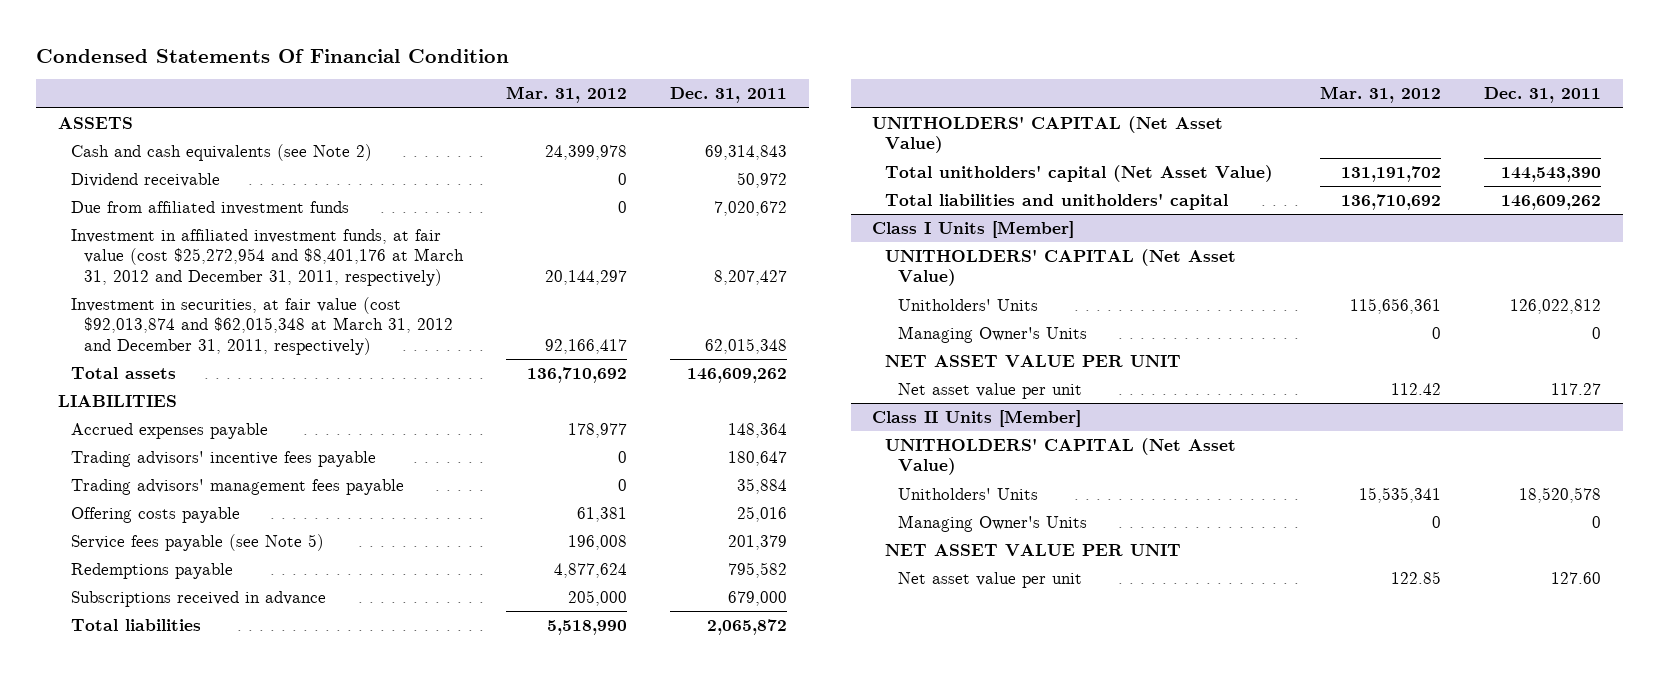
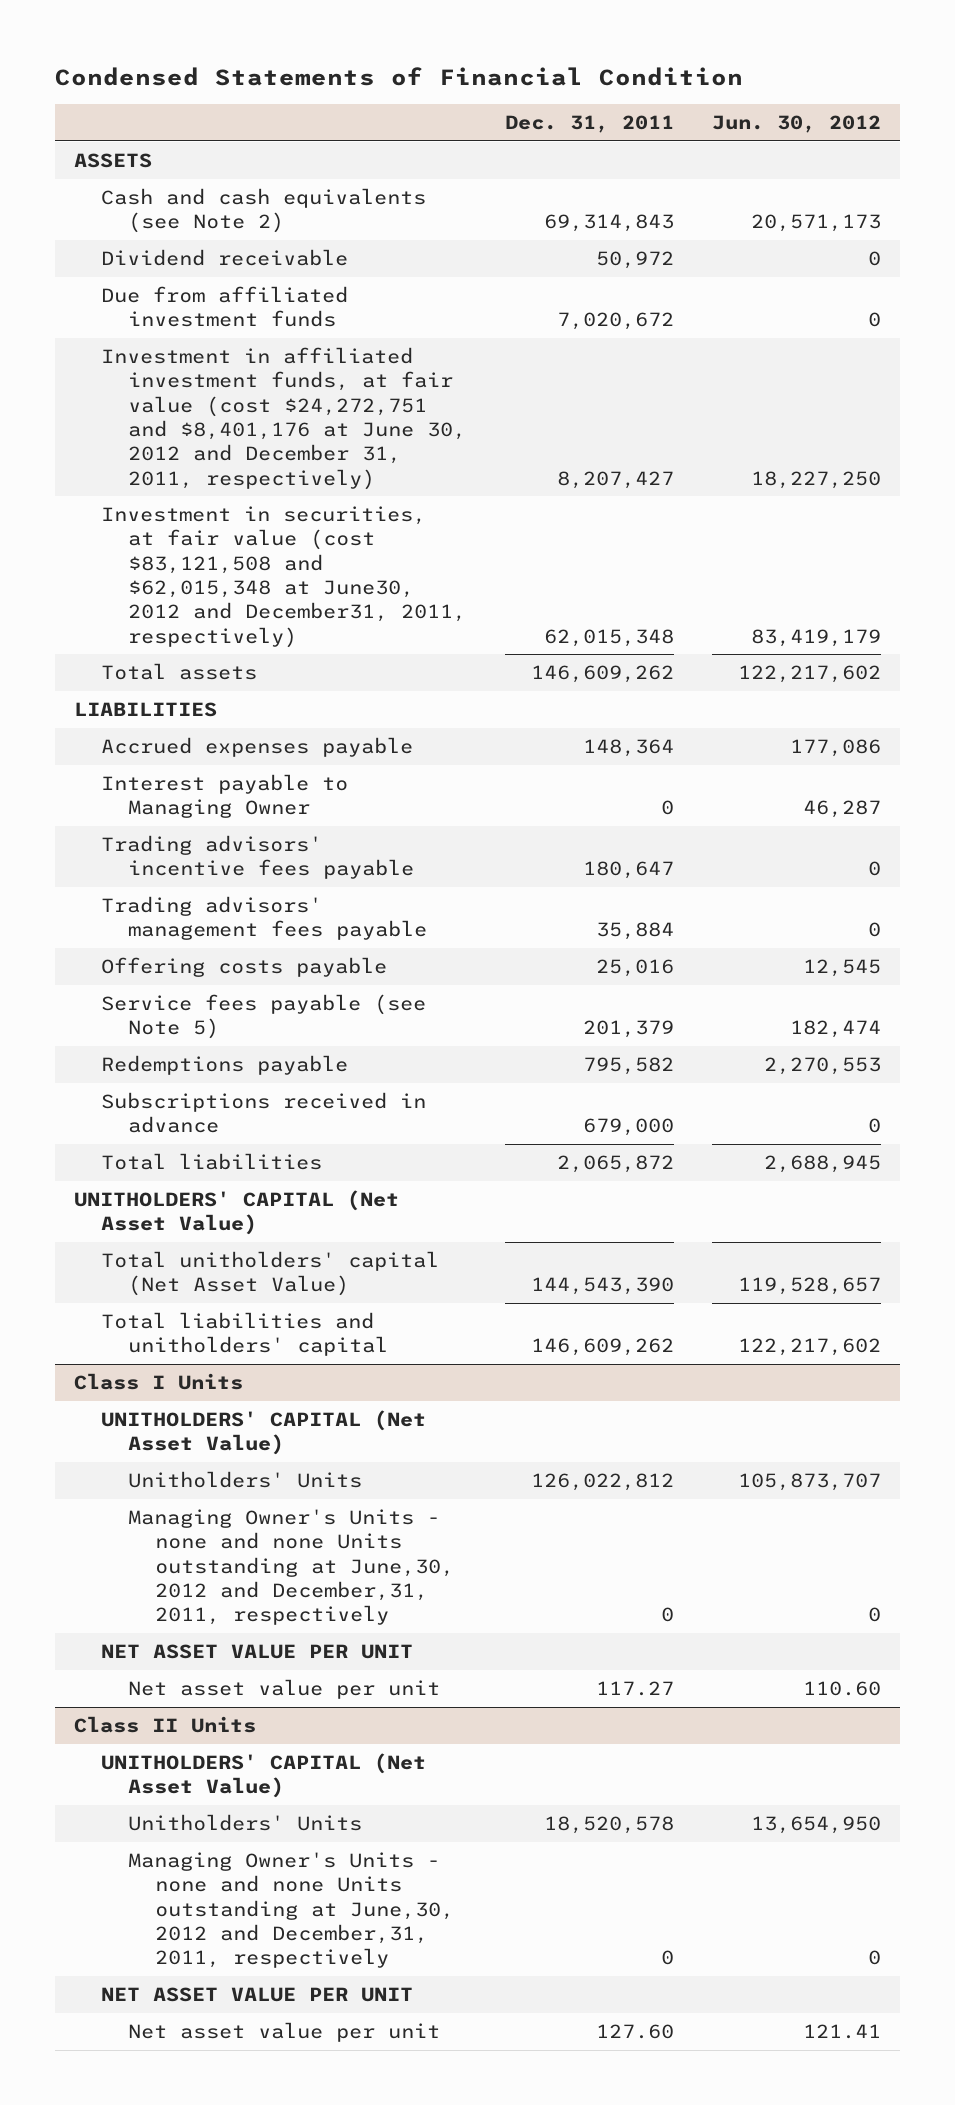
[36,48,510,63] Condensed Statements Of Financial Condition -> [54,66,743,86] Condensed Statements of Financial Condition
[506,86,628,104] Mar. 31, 2012 -> none
none -> [711,114,881,133] Jun. 30, 2012
[70,228,464,287] Investment in affiliated investment funds, at fair value (cost $25,272,954 and $8,401,176 at March 31, 2012 and December 31, 2011, respectively) -> [101,347,467,490] Investment in affiliated investment funds, at fair value (cost $24,272,751 and $8,401,176 at June 30, 2012 and December 31, 2011, respectively)
[70,296,453,356] Investment in securities, at fair value (cost $92,013,874 and $62,015,348 at March 31, 2012 and December 31, 2011, respectively) -> [101,506,467,648] Investment in securities, at fair value (cost $83,121,508 and $62,015,348 at June30, 2012 and December31, 2011, respectively)
none -> [101,774,349,819] Interest payable to Managing Owner
[872,220,1075,238] Class I Units [Member] -> [73,1373,243,1391] Class I Units
[898,325,1088,343] Managing Owner's Units -> none
none -> [128,1509,455,1626] Managing Owner's Units - none and none Units outstanding at June,30, 2012 and December,31, 2011, respectively
[872,409,1082,427] Class II Units [Member] -> [73,1716,256,1734] Class II Units
[898,514,1088,532] Managing Owner's Units -> none
none -> [128,1852,455,1969] Managing Owner's Units - none and none Units outstanding at June,30, 2012 and December,31, 2011, respectively

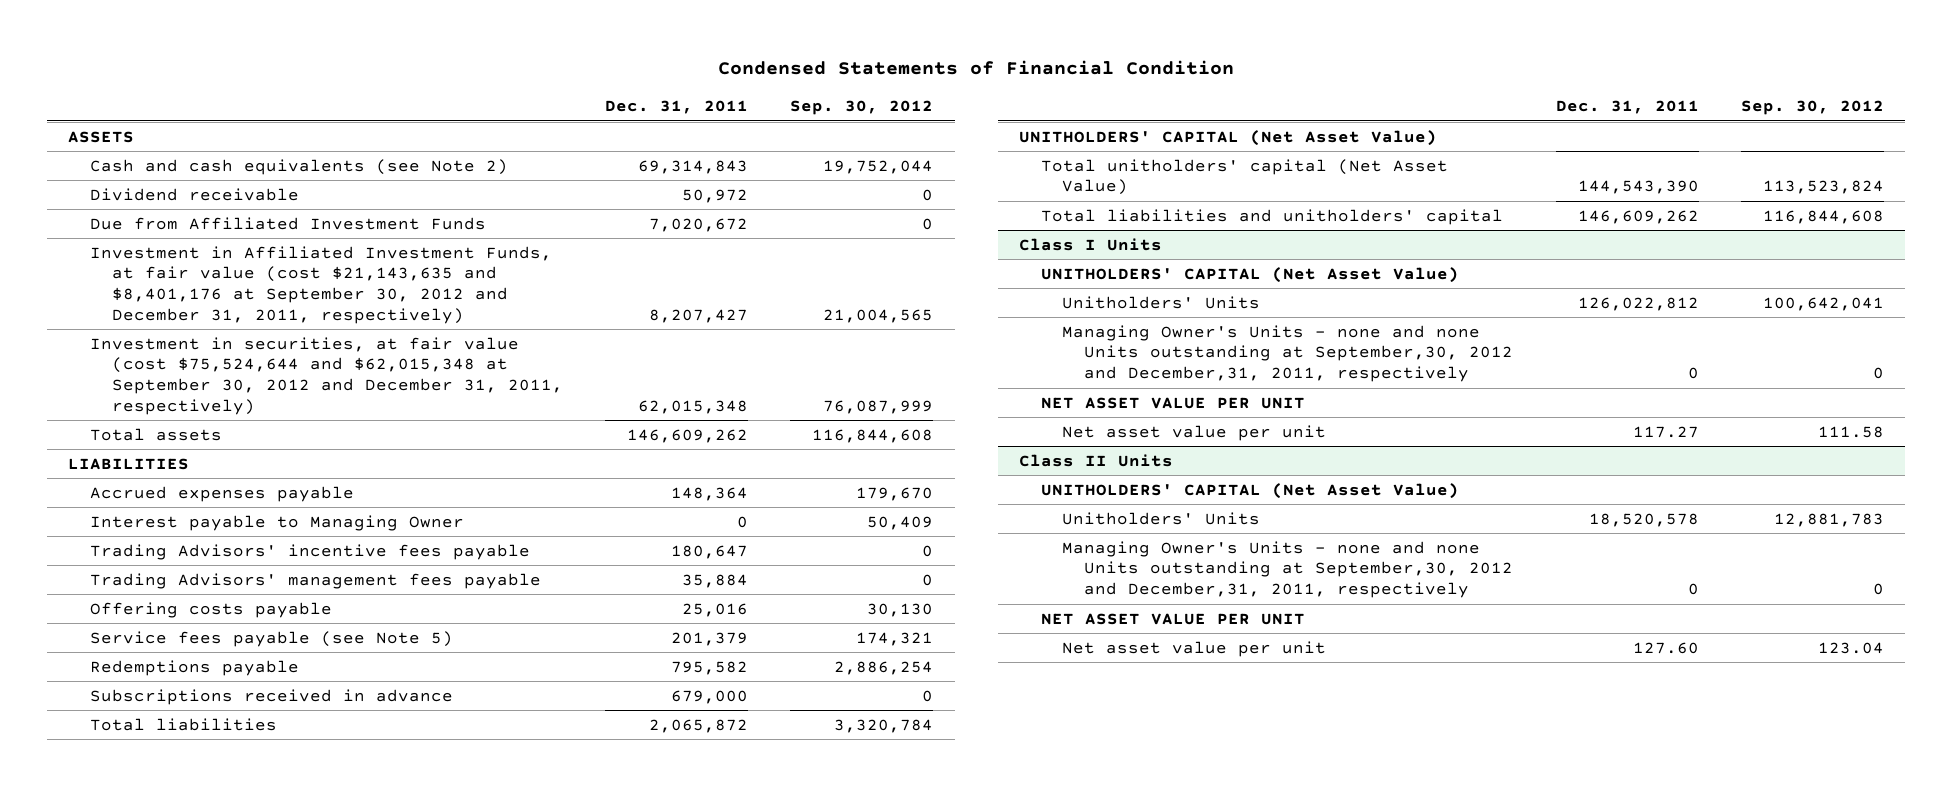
[711,114,881,133] Jun. 30, 2012 -> none
none -> [790,100,934,116] Sep. 30, 2012
[101,286,349,328] Due from affiliated investment funds -> [90,216,487,230] Due from Affiliated Investment Funds
[101,347,467,490] Investment in affiliated investment funds, at fair value (cost $24,272,751 and $8,401,176 at June 30, 2012 and December 31, 2011, respectively) -> [90,245,553,324] Investment in Affiliated Investment Funds, at fair value (cost $21,143,635 and $8,401,176 at September 30, 2012 and December 31, 2011, respectively)
[101,506,467,648] Investment in securities, at fair value (cost $83,121,508 and $62,015,348 at June30, 2012 and December31, 2011, respectively) -> [90,336,563,415] Investment in securities, at fair value (cost $75,524,644 and $62,015,348 at September 30, 2012 and December 31, 2011, respectively)
[101,835,415,880] Trading advisors' incentive fees payable -> [90,543,531,560] Trading Advisors' incentive fees payable
[101,896,428,941] Trading advisors' management fees payable -> [90,572,542,589] Trading Advisors' management fees payable
[128,1509,455,1626] Managing Owner's Units - none and none Units outstanding at June,30, 2012 and December,31, 2011, respectively -> [1062,324,1513,382] Managing Owner's Units - none and none Units outstanding at September,30, 2012 and December,31, 2011, respectively
[128,1852,455,1969] Managing Owner's Units - none and none Units outstanding at June,30, 2012 and December,31, 2011, respectively -> [1062,540,1513,598] Managing Owner's Units - none and none Units outstanding at September,30, 2012 and December,31, 2011, respectively

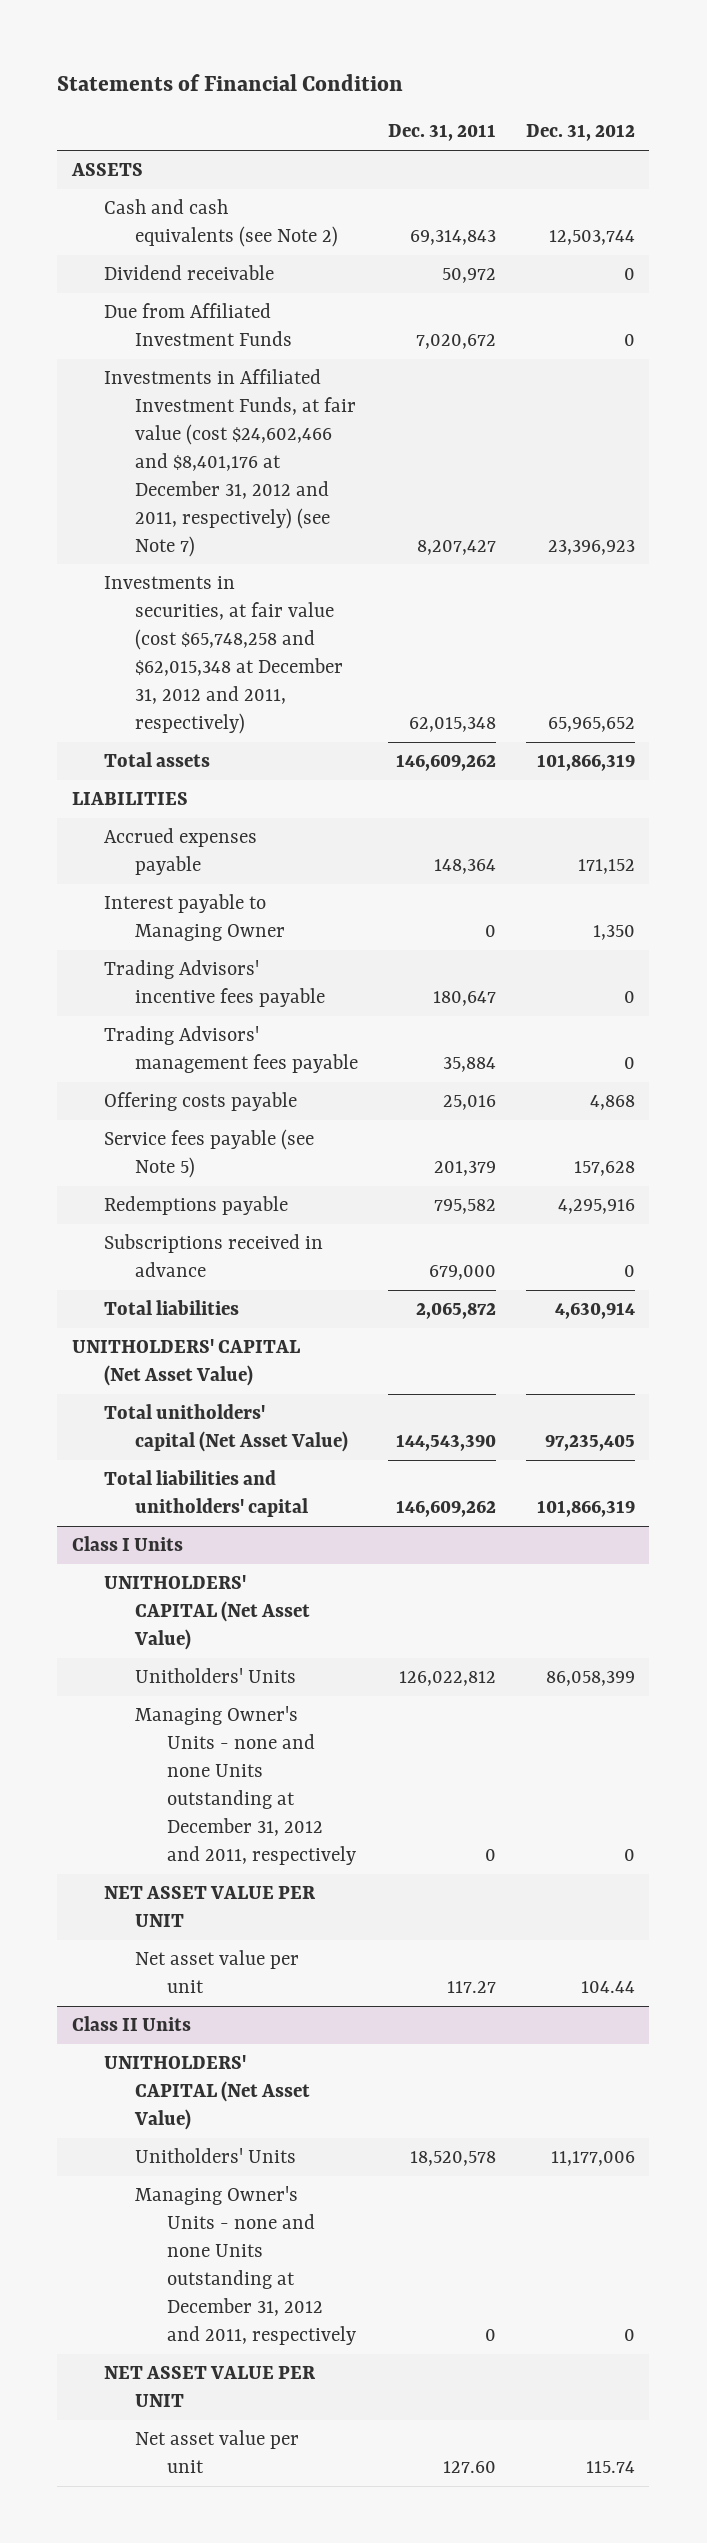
[718,60,1235,76] Condensed Statements of Financial Condition -> [57,73,404,91] Statements of Financial Condition
[790,100,934,116] Sep. 30, 2012 -> none
none -> [525,124,635,142] Dec. 31, 2012
[90,245,553,324] Investment in Affiliated Investment Funds, at fair value (cost $21,143,635 and $8,401,176 at September 30, 2012 and December 31, 2011, respectively) -> [103,369,357,557] Investments in Affiliated Investment Funds, at fair value (cost $24,602,466 and $8,401,176 at December 31, 2012 and 2011, respectively) (see Note 7)
[90,336,563,415] Investment in securities, at fair value (cost $75,524,644 and $62,015,348 at September 30, 2012 and December 31, 2011, respectively) -> [103,576,344,734] Investments in securities, at fair value (cost $65,748,258 and $62,015,348 at December 31, 2012 and 2011, respectively)
[1062,324,1513,382] Managing Owner's Units - none and none Units outstanding at September,30, 2012 and December,31, 2011, respectively -> [135,1706,356,1865] Managing Owner's Units - none and none Units outstanding at December 31, 2012 and 2011, respectively
[1062,540,1513,598] Managing Owner's Units - none and none Units outstanding at September,30, 2012 and December,31, 2011, respectively -> [135,2186,356,2345] Managing Owner's Units - none and none Units outstanding at December 31, 2012 and 2011, respectively

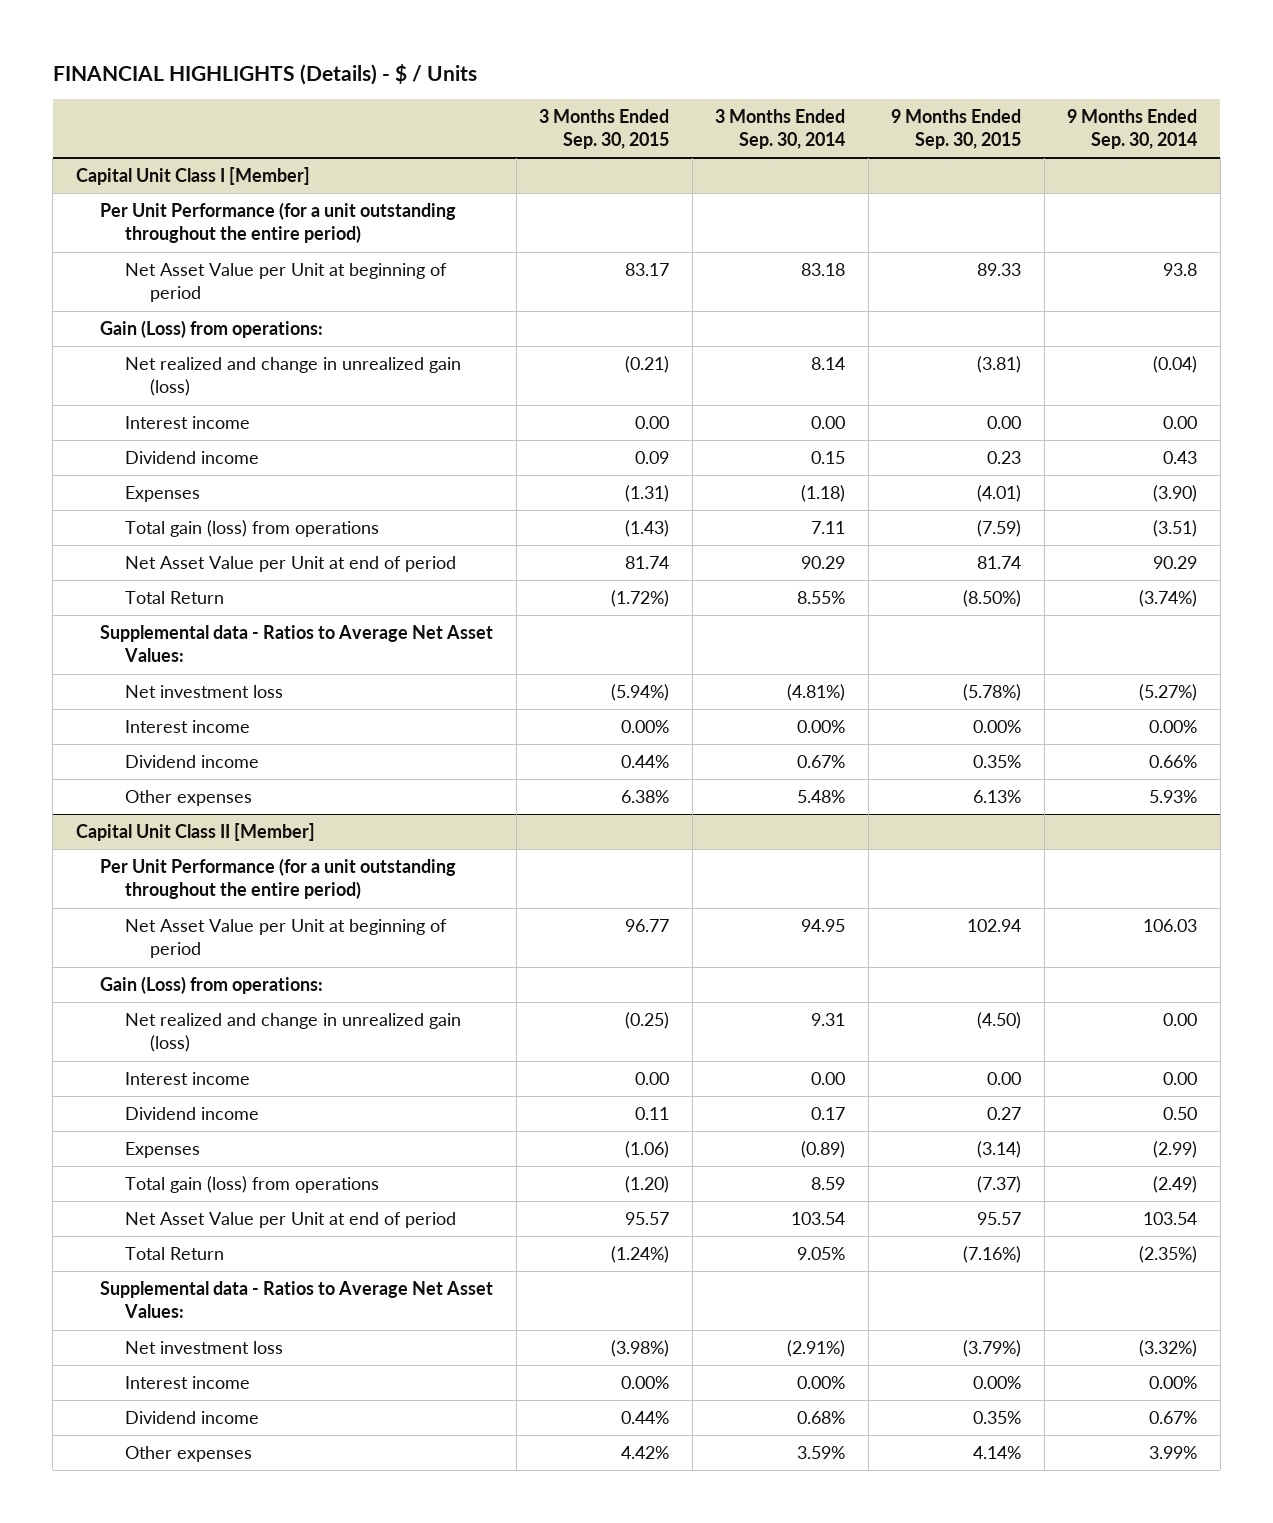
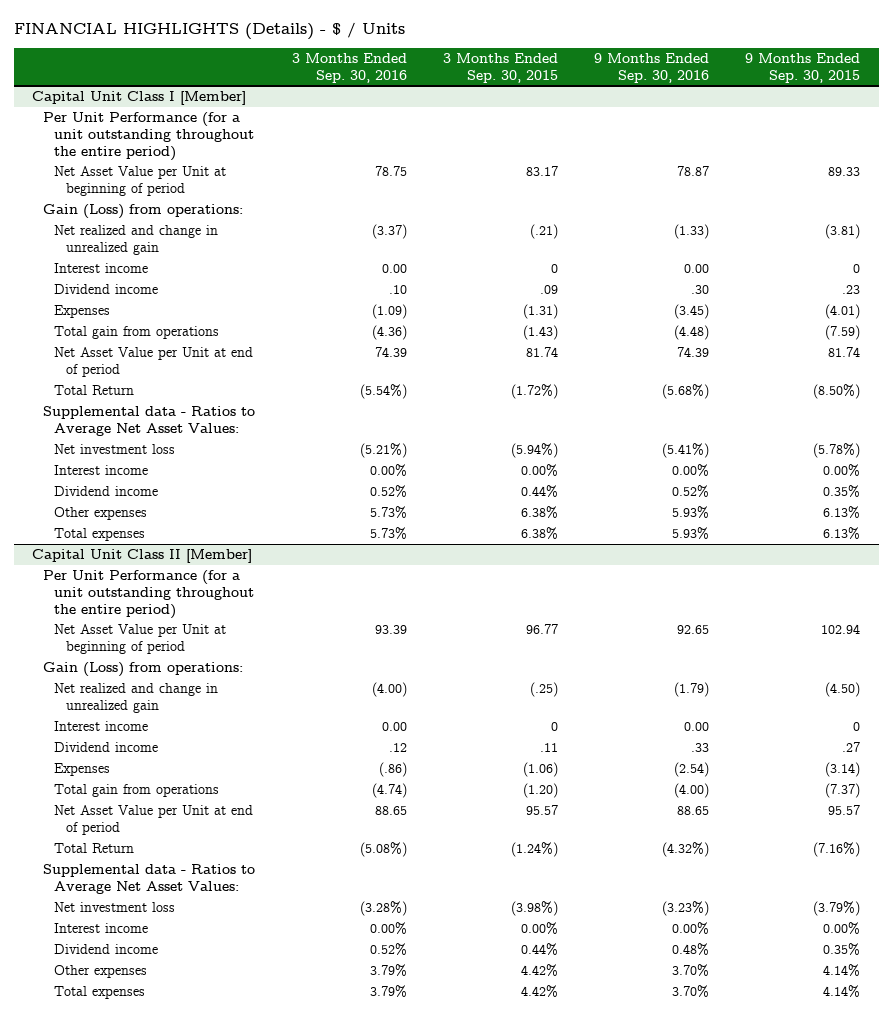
[715,108,846,149] 3 Months Ended Sep. 30, 2014 -> none
[1067,108,1198,149] 9 Months Ended Sep. 30, 2014 -> none
none -> [291,52,407,83] 3 Months Ended Sep. 30, 2016
none -> [594,52,710,83] 9 Months Ended Sep. 30, 2016
[124,357,461,397] Net realized and change in unrealized gain (loss) -> [54,224,219,255] Net realized and change in unrealized gain
[625,356,670,374] (0.21) -> [529,223,558,239] (.21)
[635,416,670,430] 0.00 -> [550,263,558,273] 0
[987,416,1022,430] 0.00 -> [853,263,861,273] 0
[635,451,670,465] 0.09 -> [539,284,558,294] .09
[987,451,1022,465] 0.23 -> [842,284,861,294] .23
[124,520,379,538] Total gain (loss) from operations -> [54,325,220,339] Total gain from operations
none -> [54,527,146,541] Total expenses
[124,1013,461,1053] Net realized and change in unrealized gain (loss) -> [54,682,219,713] Net realized and change in unrealized gain
[625,1012,670,1030] (0.25) -> [529,681,558,697] (.25)
[635,1072,670,1086] 0.00 -> [550,721,558,731] 0
[987,1072,1022,1086] 0.00 -> [853,721,861,731] 0
[635,1107,670,1121] 0.11 -> [539,742,558,752] .11
[987,1107,1022,1121] 0.27 -> [842,741,861,752] .27
[124,1176,379,1194] Total gain (loss) from operations -> [54,783,220,797] Total gain from operations
none -> [54,985,146,999] Total expenses

